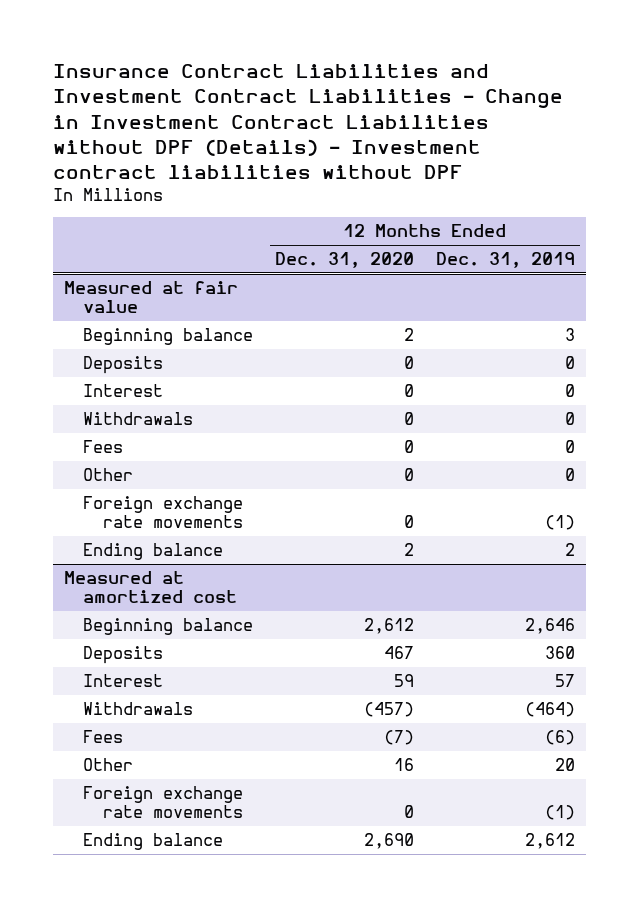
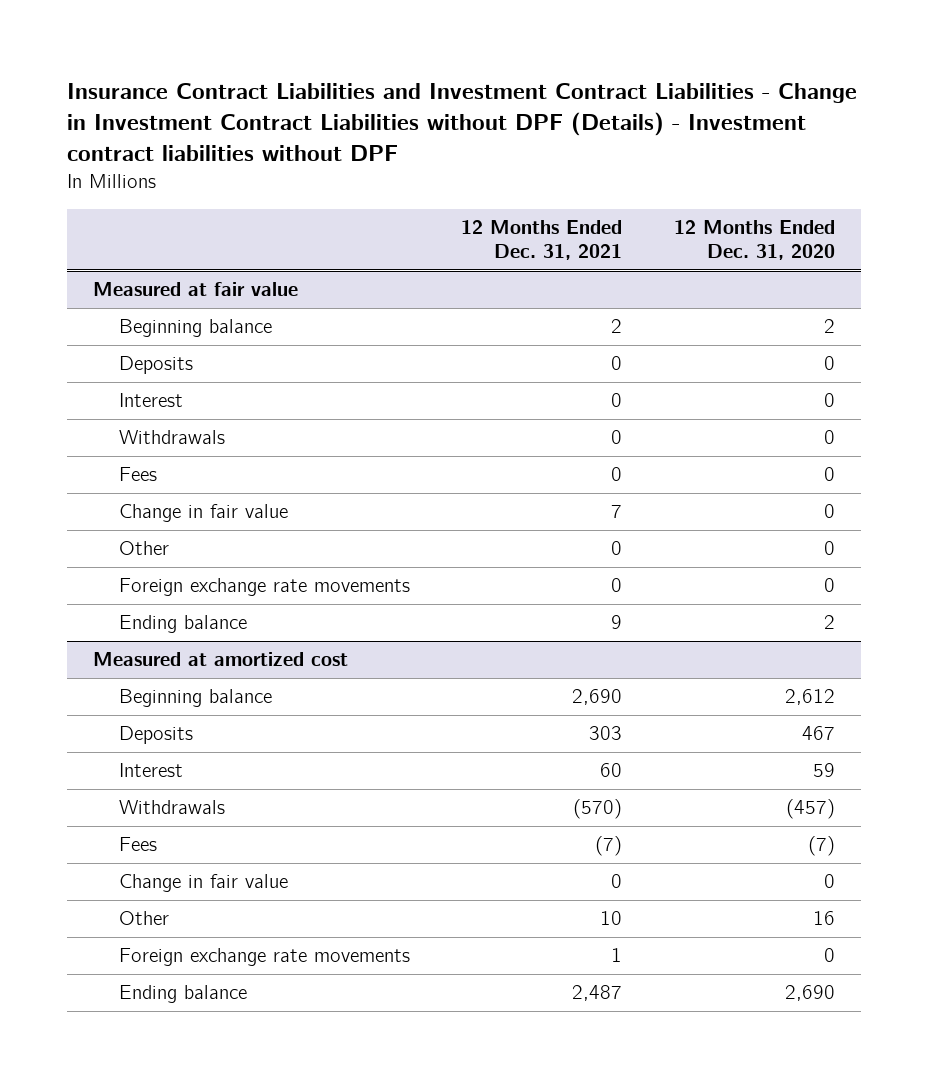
[435,252,575,269] Dec. 31, 2019 -> none
none -> [461,219,623,261] 12 Months Ended Dec. 31, 2021
none -> [118,504,288,523] Change in fair value
none -> [118,874,288,893] Change in fair value

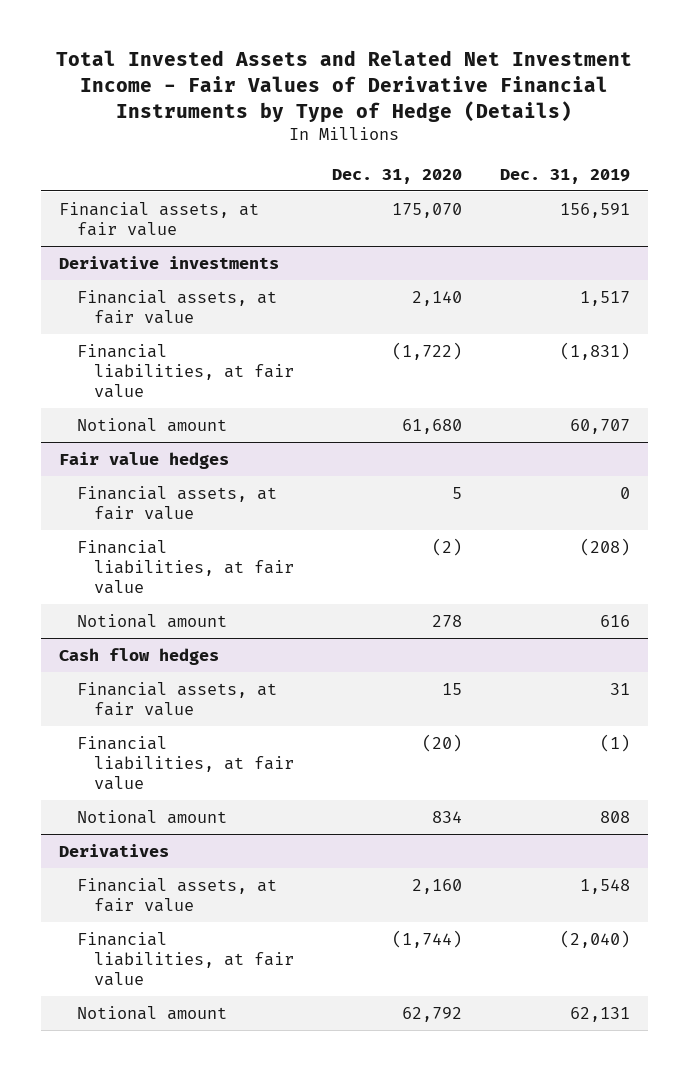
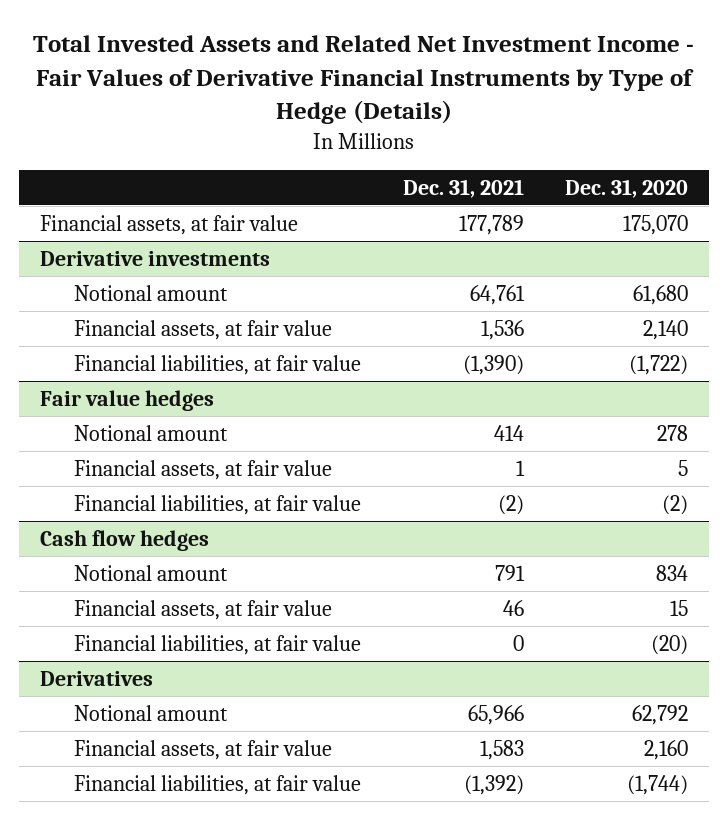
[499,168,630,184] Dec. 31, 2019 -> none
none -> [402,179,524,199] Dec. 31, 2021
[76,417,227,432] Notional amount -> [73,284,228,301] Notional amount
[76,613,227,628] Notional amount -> [73,424,228,441] Notional amount
[76,809,227,824] Notional amount -> [73,564,228,581] Notional amount
[76,1005,227,1020] Notional amount -> [73,704,228,721] Notional amount

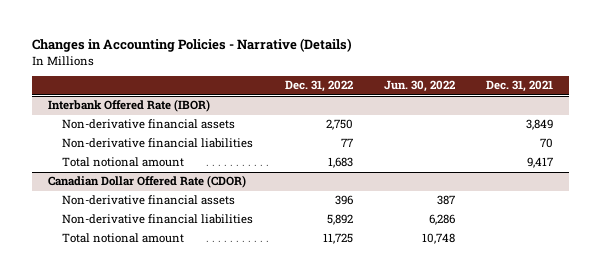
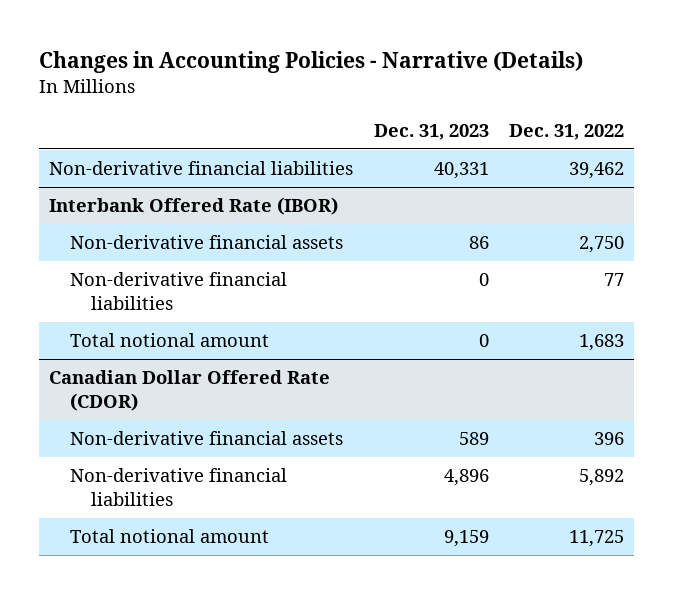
[383,80,455,93] Jun. 30, 2022 -> none
[486,80,554,93] Dec. 31, 2021 -> none
none -> [373,123,489,140] Dec. 31, 2023
none -> [49,161,354,176] Non-derivative financial liabilities

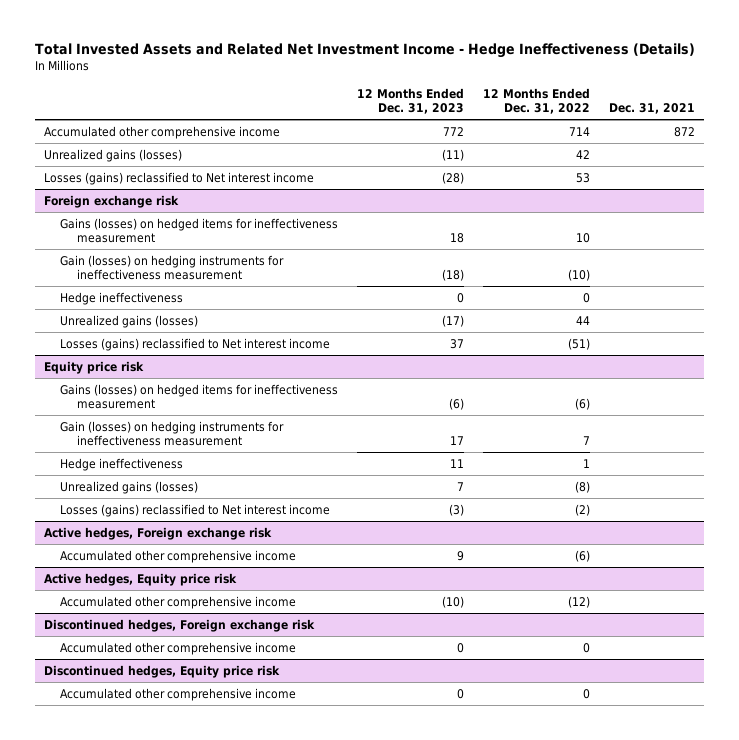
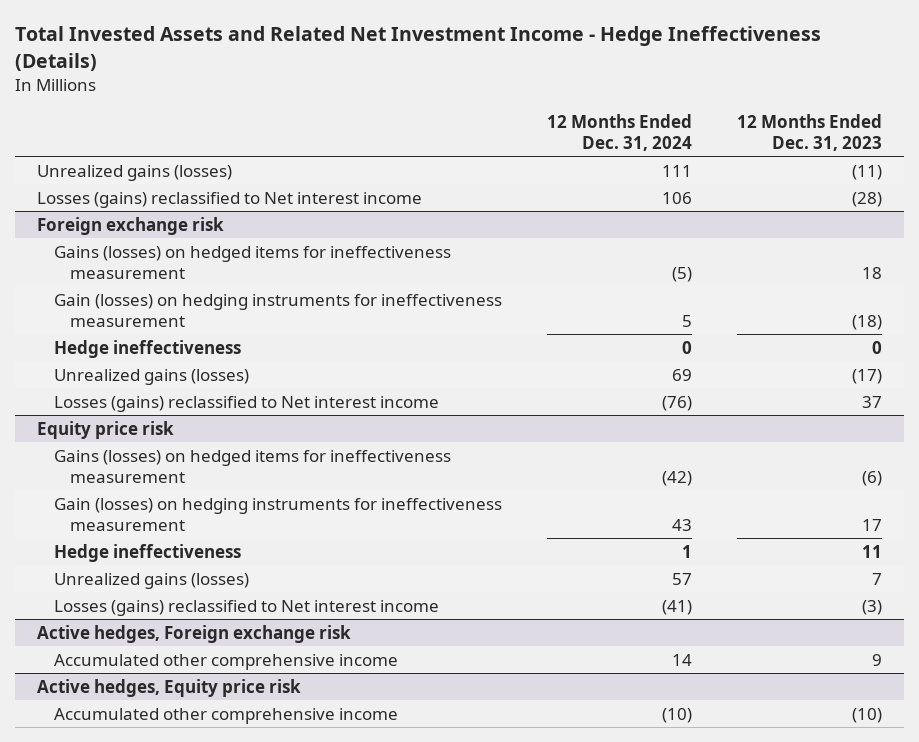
[483,87,591,114] 12 Months Ended Dec. 31, 2022 -> none
[609,102,696,114] Dec. 31, 2021 -> none
none -> [546,113,692,151] 12 Months Ended Dec. 31, 2024
[44,126,281,140] Accumulated other comprehensive income -> none
[44,619,316,633] Discontinued hedges, Foreign exchange risk -> none
[60,642,297,656] Accumulated other comprehensive income -> none
[44,665,281,679] Discontinued hedges, Equity price risk -> none
[60,688,297,702] Accumulated other comprehensive income -> none

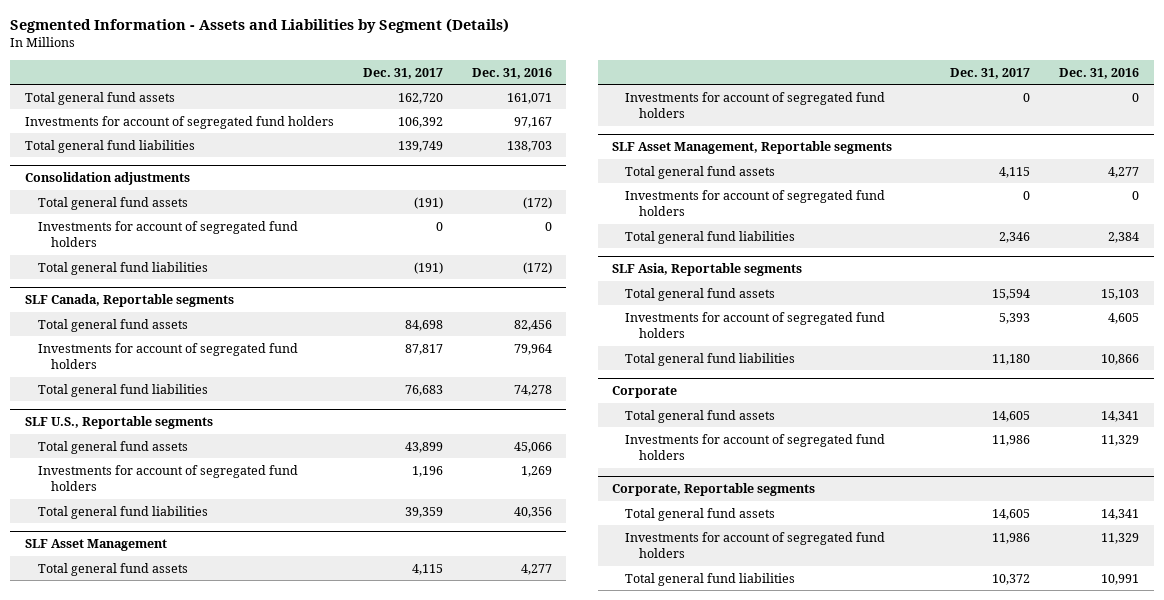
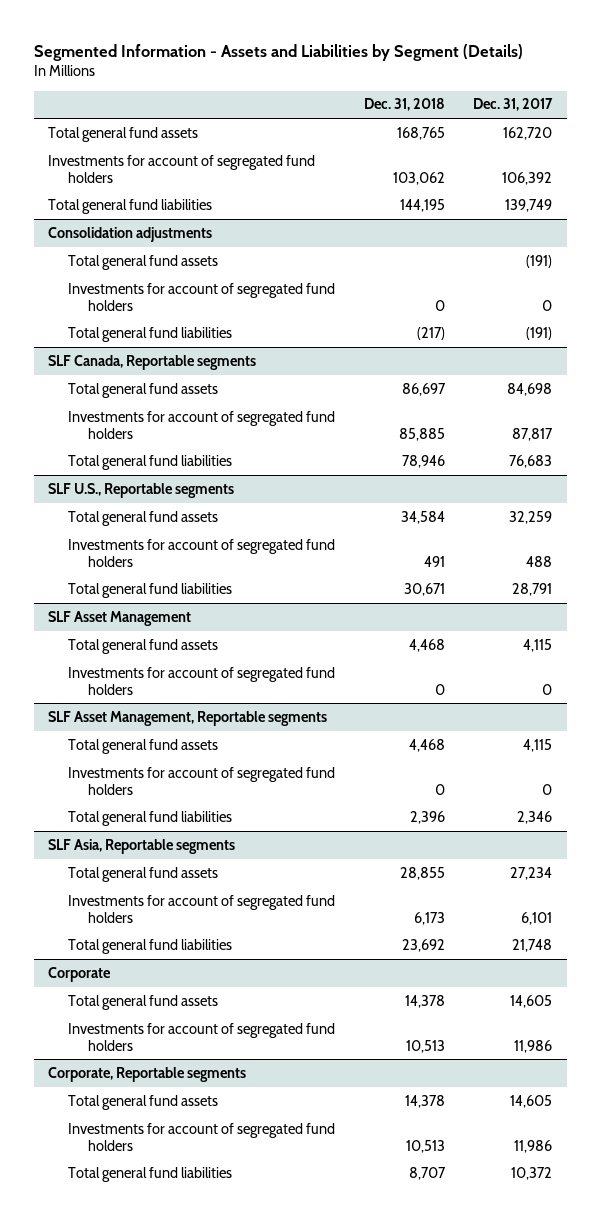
[471,67,552,79] Dec. 31, 2016 -> none
none -> [363,98,445,112] Dec. 31, 2018
[404,441,443,453] 43,899 -> [509,510,553,524] 32,259
[411,465,443,477] 1,196 -> [526,555,553,567] 488
[404,506,443,518] 39,359 -> [512,582,553,596] 28,791
[992,288,1031,300] 15,594 -> [510,866,553,880] 27,234
[999,312,1031,324] 5,393 -> [521,911,553,925] 6,101
[992,353,1031,365] 11,180 -> [512,938,553,952] 21,748

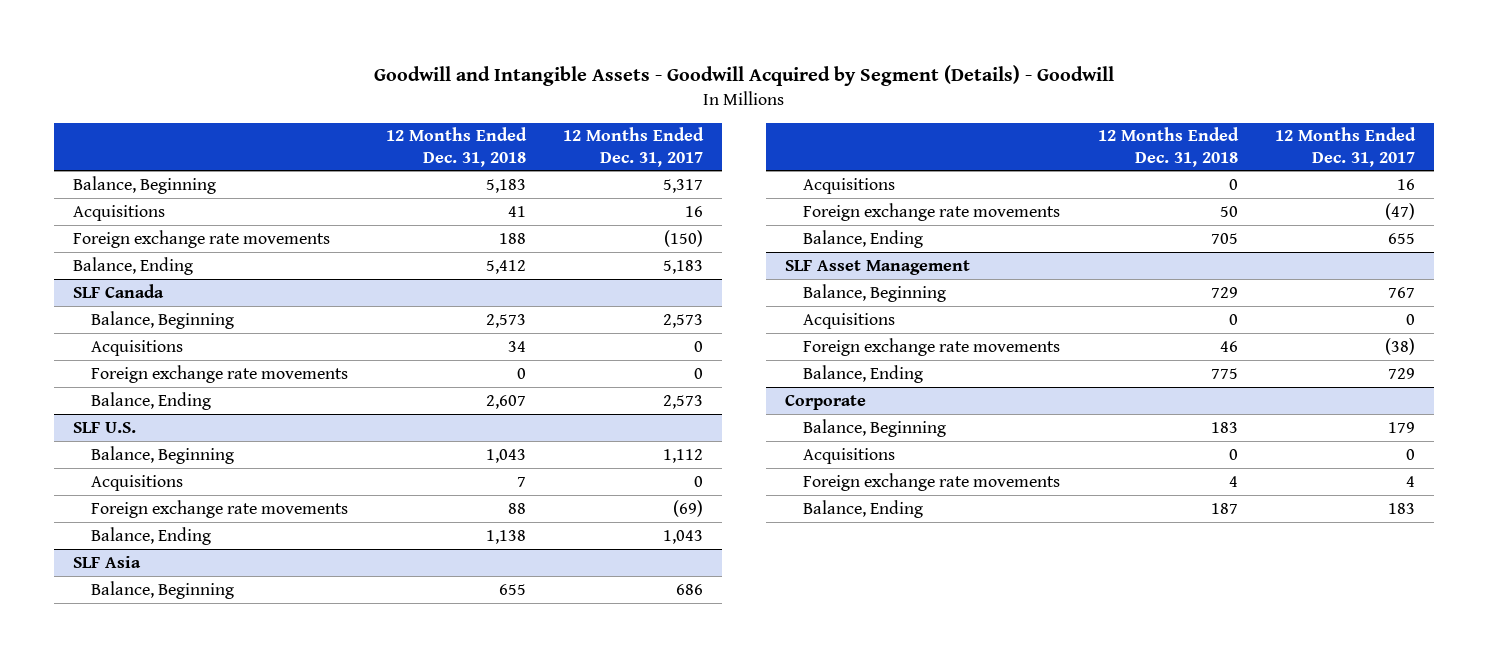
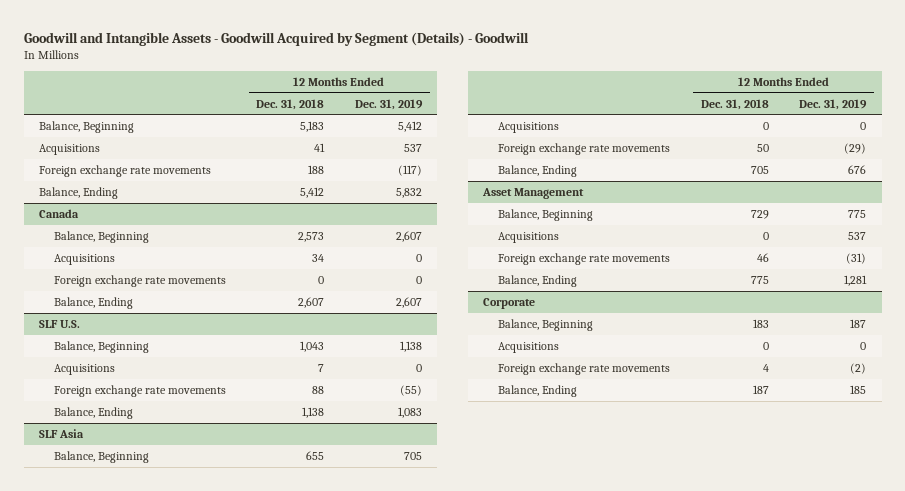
[563,127,705,167] 12 Months Ended Dec. 31, 2017 -> none
none -> [355,98,424,110] Dec. 31, 2019
[72,283,164,298] SLF Canada -> [38,208,79,218] Canada
[784,259,970,275] SLF Asset Management -> [482,187,585,199] Asset Management

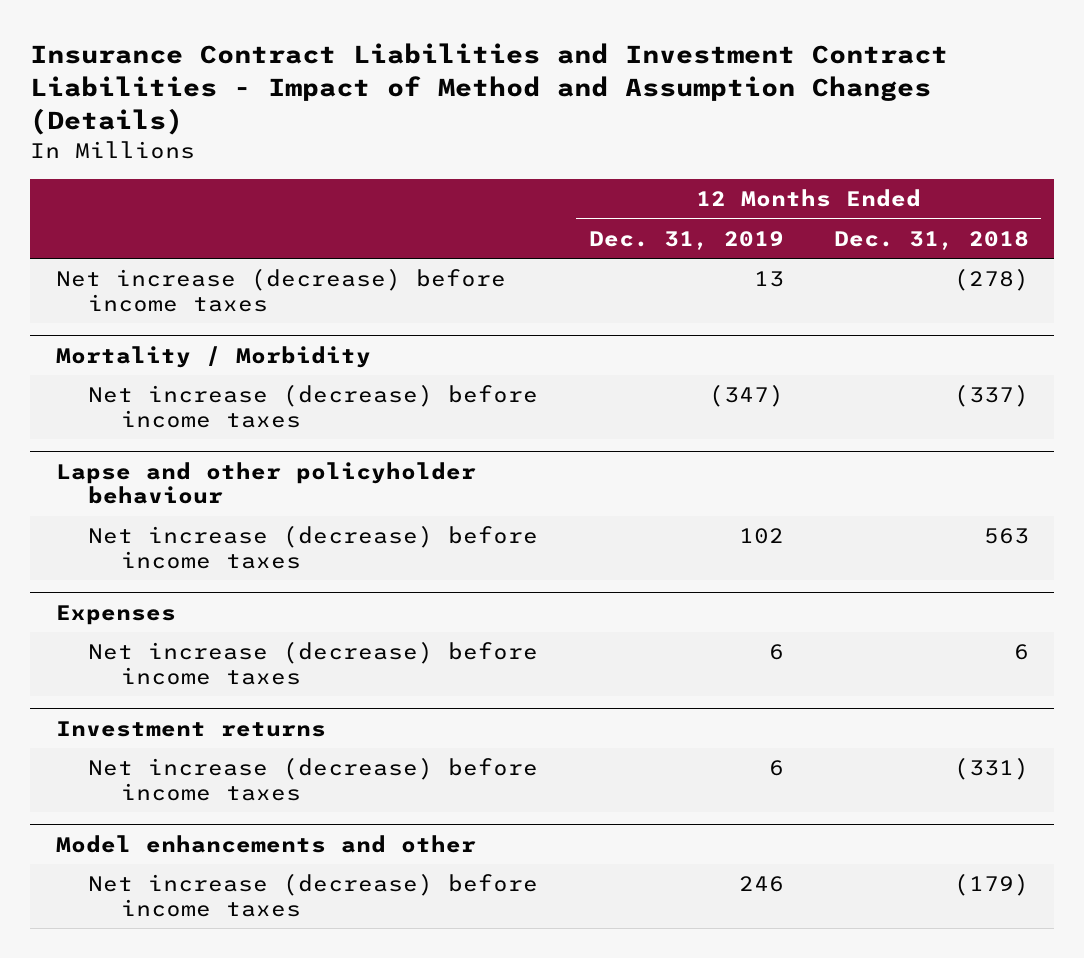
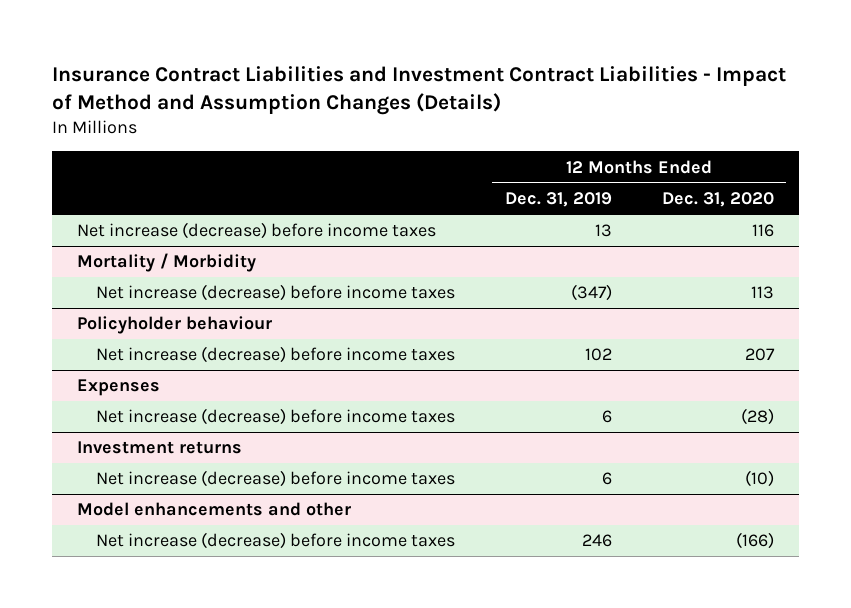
[833,230,1029,250] Dec. 31, 2018 -> none
none -> [661,192,774,208] Dec. 31, 2020
[55,461,476,505] Lapse and other policyholder behaviour -> [77,316,273,335] Policyholder behaviour

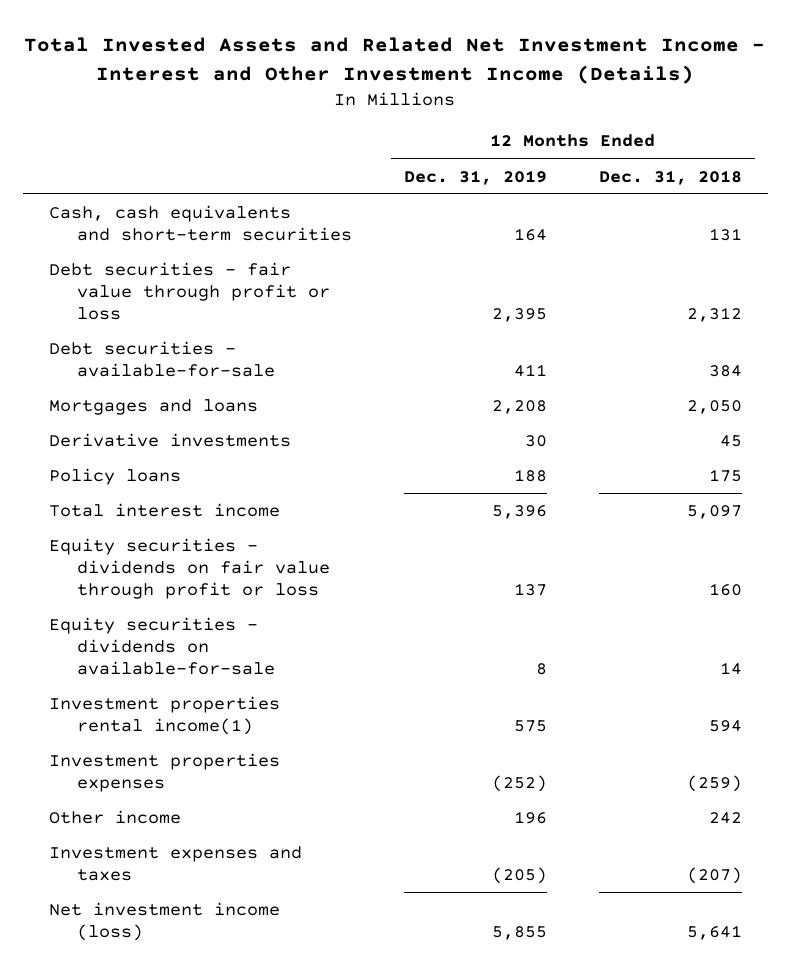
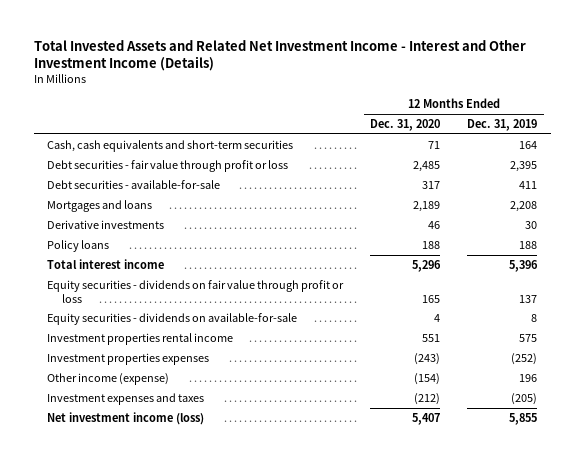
[599,169,743,185] Dec. 31, 2018 -> none
none -> [370,119,441,132] Dec. 31, 2020
[48,696,280,736] Investment properties rental income(1) -> [47,332,234,345] Investment properties rental income
[48,810,181,825] Other income -> [47,372,170,385] Other income (expense)

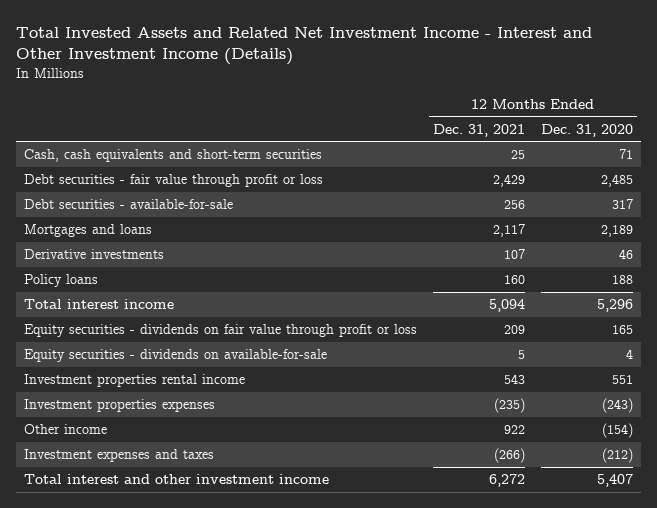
[467,119,538,132] Dec. 31, 2019 -> none
none -> [432,123,525,137] Dec. 31, 2021
[47,372,170,385] Other income (expense) -> [24,424,108,435] Other income
[47,411,205,425] Net investment income (loss) -> [24,474,330,485] Total interest and other investment income

